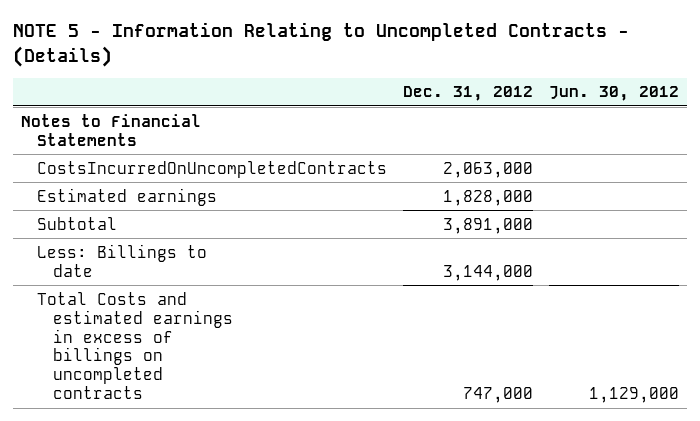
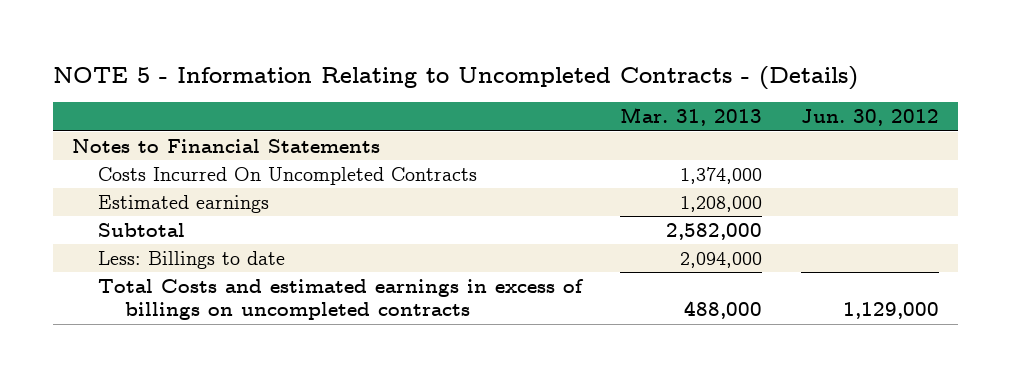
[402,86,533,102] Dec. 31, 2012 -> none
none -> [620,107,763,127] Mar. 31, 2013
[37,160,388,178] CostsIncurredOnUncompletedContracts -> [98,166,478,185] Costs Incurred On Uncompleted Contracts

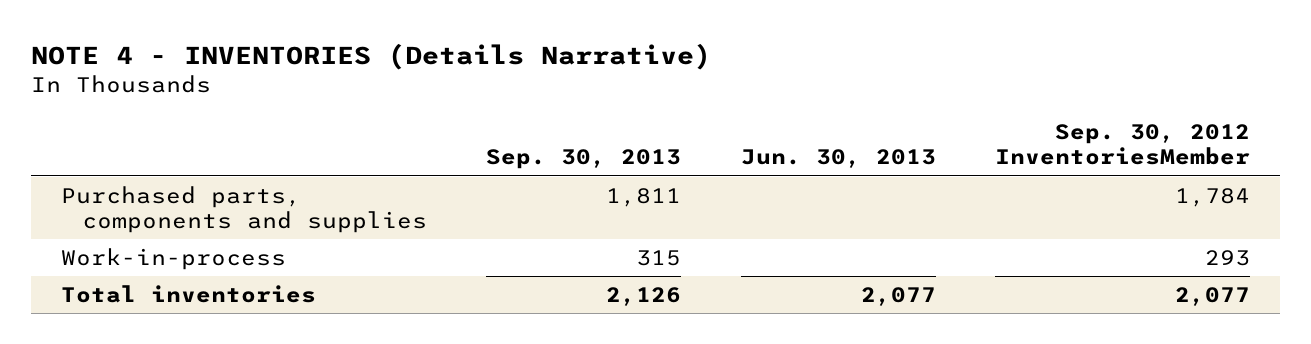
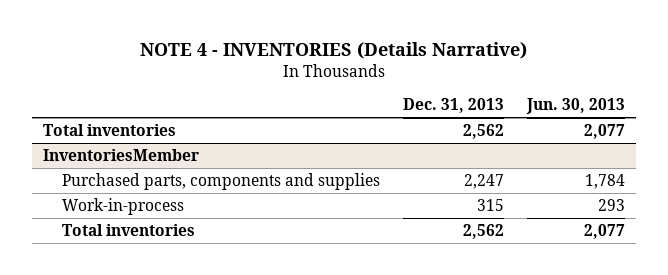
[486,149,682,170] Sep. 30, 2013 -> none
[995,124,1251,166] Sep. 30, 2012 InventoriesMember -> none
none -> [402,98,504,114] Dec. 31, 2013
[60,186,427,234] Purchased parts, components and supplies -> none
[60,248,286,271] Work-in-process -> none
none -> [43,148,200,161] InventoriesMember
none -> [61,172,380,190] Purchased parts, components and supplies
none -> [61,197,184,215] Work-in-process
none -> [61,223,195,236] Total inventories

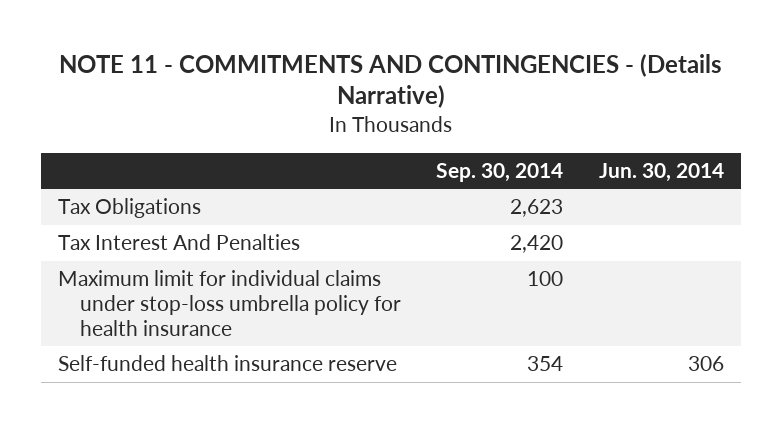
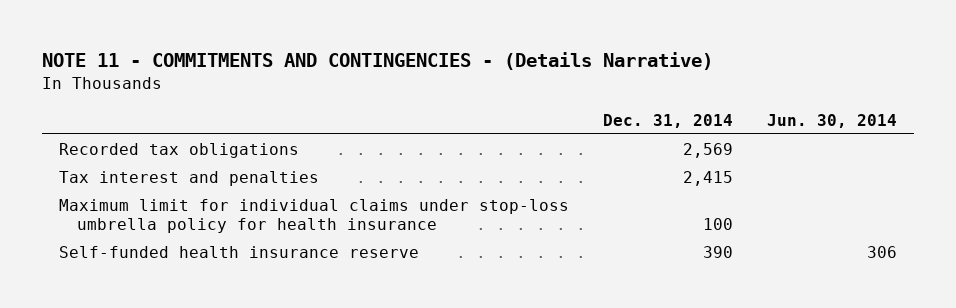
[436,162,564,182] Sep. 30, 2014 -> none
none -> [603,113,734,128] Dec. 31, 2014
[58,198,202,219] Tax Obligations -> [59,142,300,158] Recorded tax obligations
[58,234,301,251] Tax Interest And Penalties -> [59,170,320,186] Tax interest and penalties

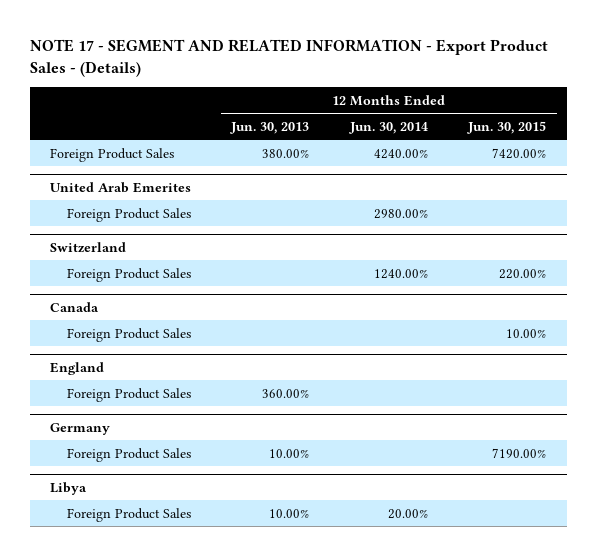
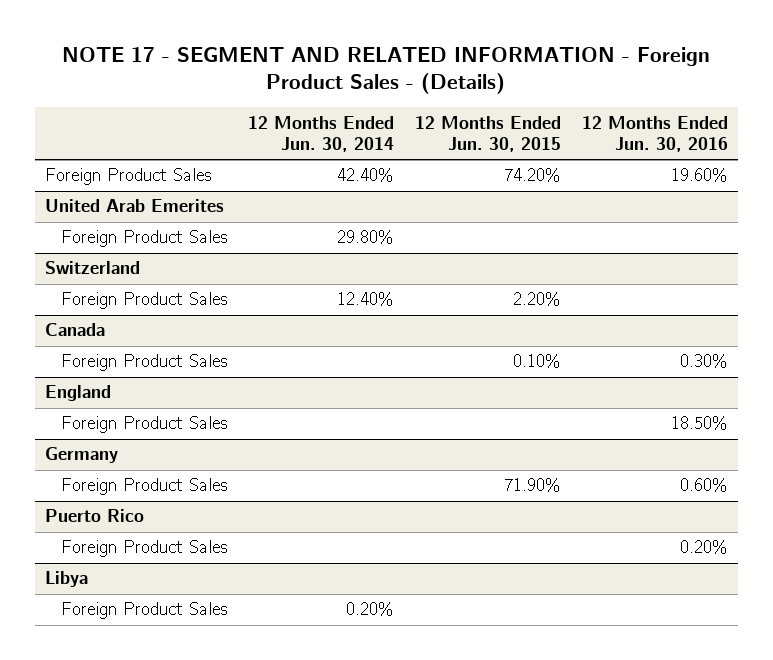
[29,39,548,78] NOTE 17 - SEGMENT AND RELATED INFORMATION - Export Product Sales - (Details) -> [62,47,711,95] NOTE 17 - SEGMENT AND RELATED INFORMATION - Foreign Product Sales - (Details)
[230,121,310,134] Jun. 30, 2013 -> none
none -> [581,115,728,152] 12 Months Ended Jun. 30, 2016
[373,148,428,159] 4240.00% -> [337,168,395,183] 42.40%
[492,147,547,159] 7420.00% -> [503,168,561,183] 74.20%
[373,208,428,219] 2980.00% -> [337,230,395,245] 29.80%
[373,268,428,279] 1240.00% -> [337,292,395,307] 12.40%
[499,268,547,279] 220.00% -> [512,292,561,307] 2.20%
[506,328,547,338] 10.00% -> [512,354,561,369] 0.10%
[492,447,547,458] 7190.00% -> [503,478,561,493] 71.90%
none -> [45,509,145,523] Puerto Rico
none -> [61,540,228,558] Foreign Product Sales
[387,508,428,519] 20.00% -> [346,602,395,617] 0.20%

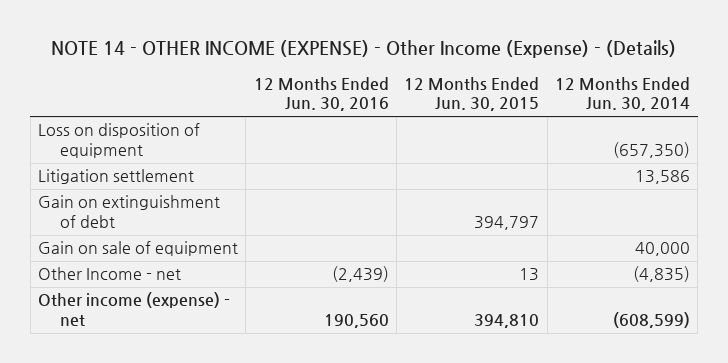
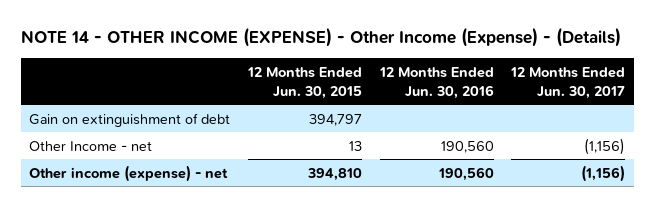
[555,76,691,112] 12 Months Ended Jun. 30, 2014 -> none
none -> [510,66,626,99] 12 Months Ended Jun. 30, 2017
[38,123,201,159] Loss on disposition of equipment -> none
[38,169,195,185] Litigation settlement -> none
[38,241,239,257] Gain on sale of equipment -> none
[331,266,389,283] (2,439) -> [440,140,494,153] 190,560

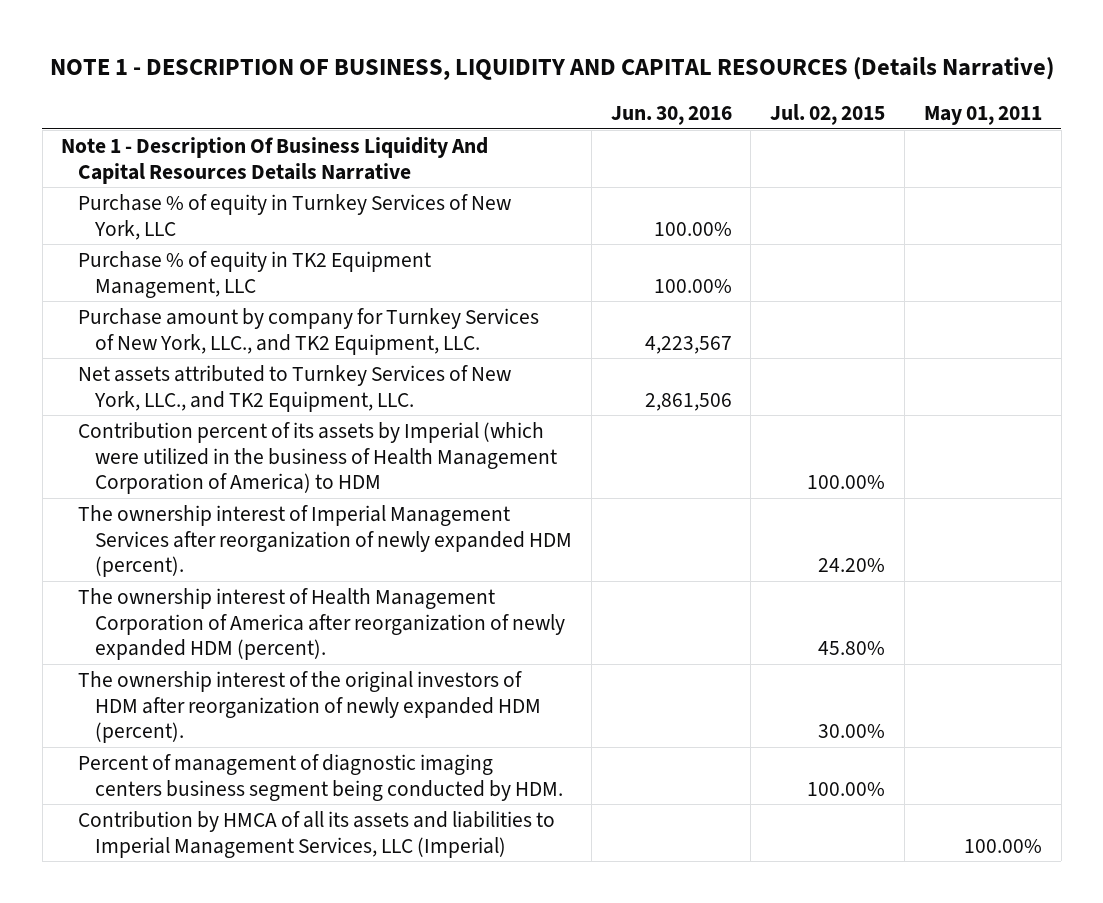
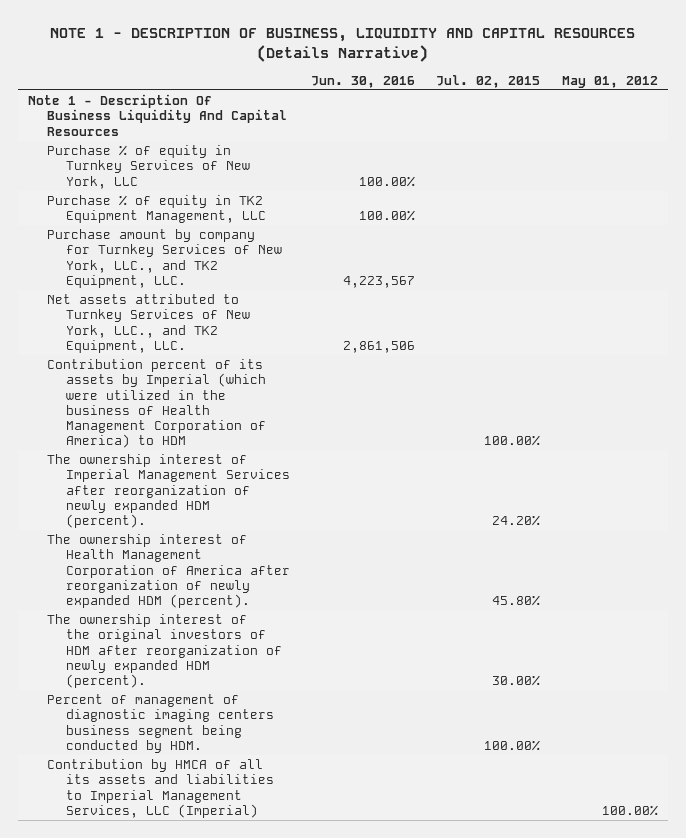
[923,105,1042,125] May 01, 2011 -> none
none -> [561,75,658,88] May 01, 2012
[61,137,489,184] Note 1 - Description Of Business Liquidity And Capital Resources Details Narrative -> [28,94,288,136] Note 1 - Description Of Business Liquidity And Capital Resources

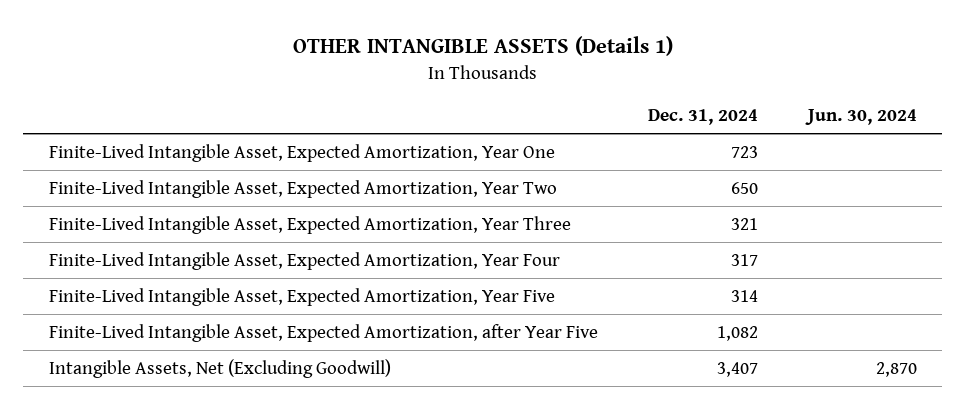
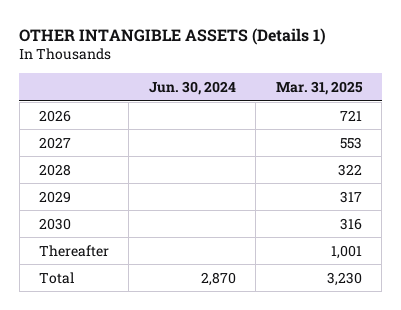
[647,109,758,126] Dec. 31, 2024 -> none
none -> [275,81,363,96] Mar. 31, 2025
[48,143,555,162] Finite-Lived Intangible Asset, Expected Amortization, Year One -> [38,109,71,122] 2026
[48,179,557,198] Finite-Lived Intangible Asset, Expected Amortization, Year Two -> [38,136,71,149] 2027
[48,215,571,234] Finite-Lived Intangible Asset, Expected Amortization, Year Three -> [38,163,71,176] 2028
[48,251,560,270] Finite-Lived Intangible Asset, Expected Amortization, Year Four -> [38,190,71,203] 2029
[48,287,555,306] Finite-Lived Intangible Asset, Expected Amortization, Year Five -> [38,217,71,230] 2030
[48,323,598,342] Finite-Lived Intangible Asset, Expected Amortization, after Year Five -> [38,244,109,257] Thereafter
[48,358,391,378] Intangible Assets, Net (Excluding Goodwill) -> [38,271,74,284] Total

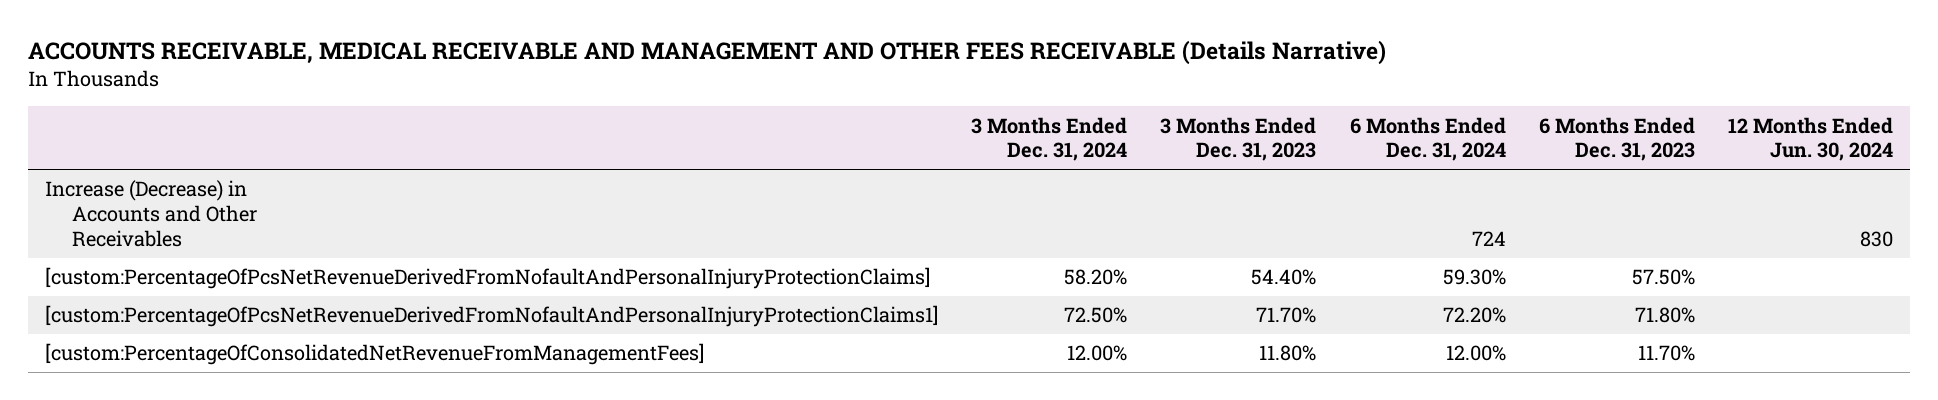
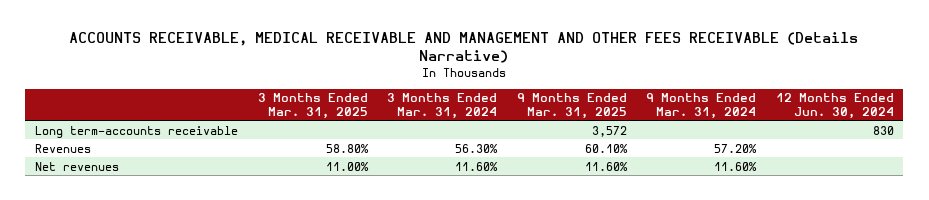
[970,116,1127,162] 3 Months Ended Dec. 31, 2024 -> none
[1160,116,1317,162] 3 Months Ended Dec. 31, 2023 -> none
[1349,116,1506,162] 6 Months Ended Dec. 31, 2024 -> none
[1539,116,1696,162] 6 Months Ended Dec. 31, 2023 -> none
none -> [257,93,368,119] 3 Months Ended Mar. 31, 2025
none -> [387,93,498,119] 3 Months Ended Mar. 31, 2024
none -> [516,93,627,119] 9 Months Ended Mar. 31, 2025
none -> [646,93,757,119] 9 Months Ended Mar. 31, 2024
[44,305,938,328] [custom:PercentageOfPcsNetRevenueDerivedFromNofaultAndPersonalInjuryProtectionClaims1] -> none
[44,180,257,247] Increase (Decrease) in Accounts and Other Receivables -> [34,125,238,138] Long term-accounts receivable
[44,267,930,290] [custom:PercentageOfPcsNetRevenueDerivedFromNofaultAndPersonalInjuryProtectionClaims] -> [34,143,91,153] Revenues
[44,343,704,366] [custom:PercentageOfConsolidatedNetRevenueFromManagementFees] -> [34,161,119,171] Net revenues

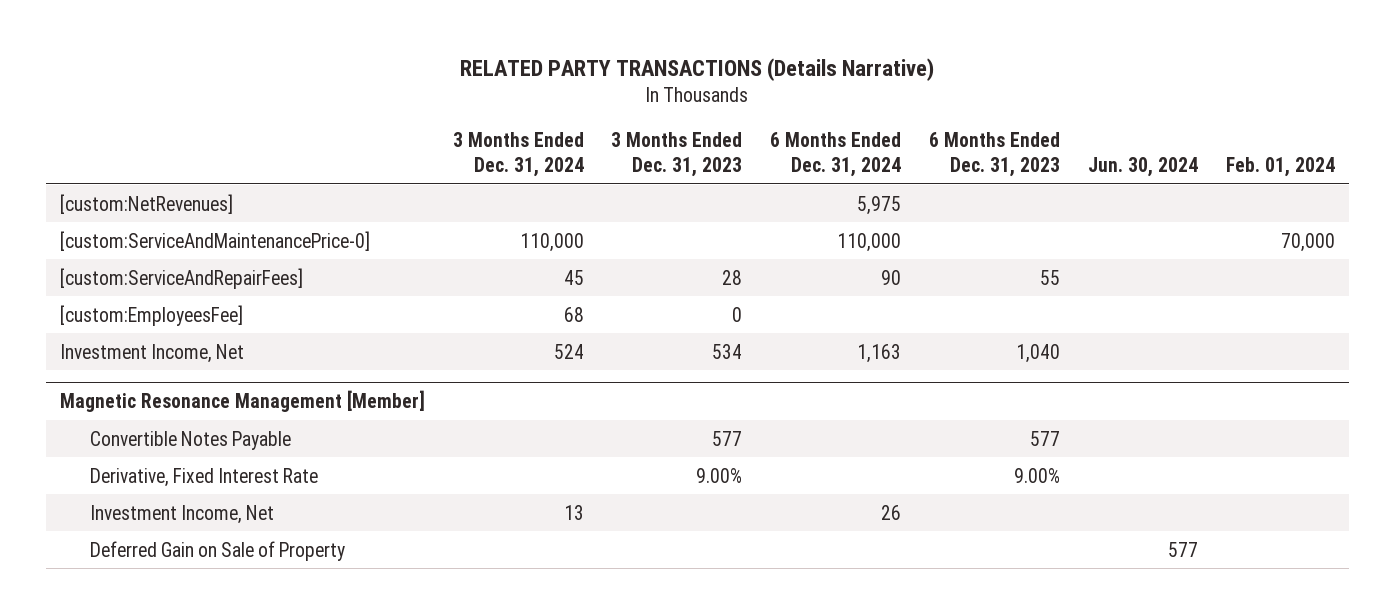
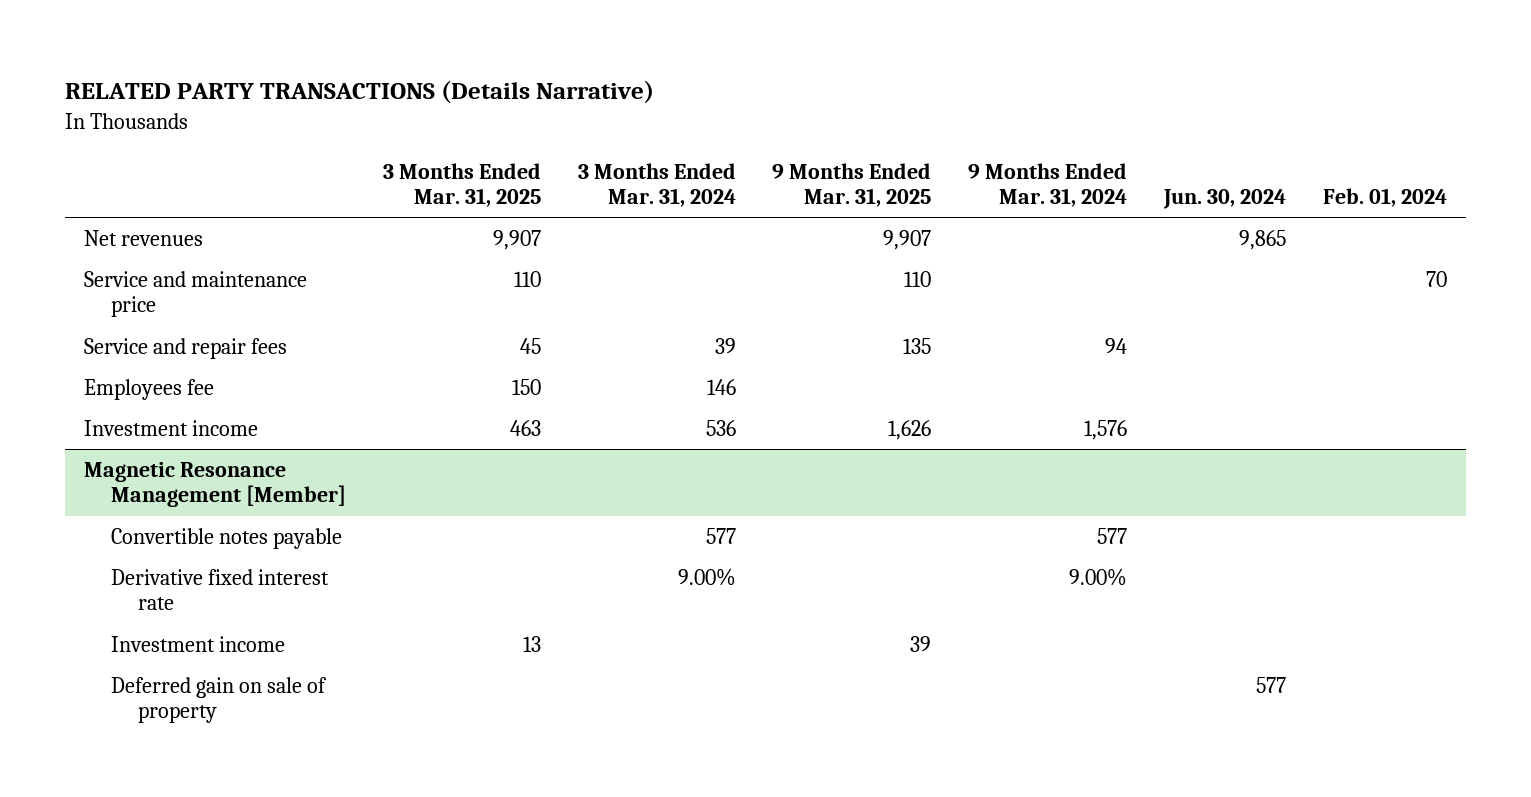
[452,132,584,178] 3 Months Ended Dec. 31, 2024 -> none
[611,132,743,178] 3 Months Ended Dec. 31, 2023 -> none
[770,132,902,178] 6 Months Ended Dec. 31, 2024 -> none
[929,132,1061,178] 6 Months Ended Dec. 31, 2023 -> none
none -> [382,162,541,208] 3 Months Ended Mar. 31, 2025
none -> [577,162,736,208] 3 Months Ended Mar. 31, 2024
none -> [772,162,932,208] 9 Months Ended Mar. 31, 2025
none -> [968,162,1128,208] 9 Months Ended Mar. 31, 2024
[59,193,233,214] [custom:NetRevenues] -> none
[59,230,370,251] [custom:ServiceAndMaintenancePrice-0] -> none
none -> [83,230,203,247] Net revenues
none -> [83,271,307,318] Service and maintenance price
[59,267,303,289] [custom:ServiceAndRepairFees] -> [83,338,287,360] Service and repair fees
[59,304,243,326] [custom:EmployeesFee] -> [83,379,214,401] Employees fee
[59,343,244,363] Investment Income, Net -> [83,420,258,437] Investment income
[90,430,292,450] Convertible Notes Payable -> [110,528,342,550] Convertible notes payable
[90,467,319,487] Derivative, Fixed Interest Rate -> [110,569,329,611] Derivative fixed interest rate
[90,504,275,524] Investment Income, Net -> [110,636,285,653] Investment income
[90,540,346,561] Deferred Gain on Sale of Property -> [110,677,327,724] Deferred gain on sale of property

